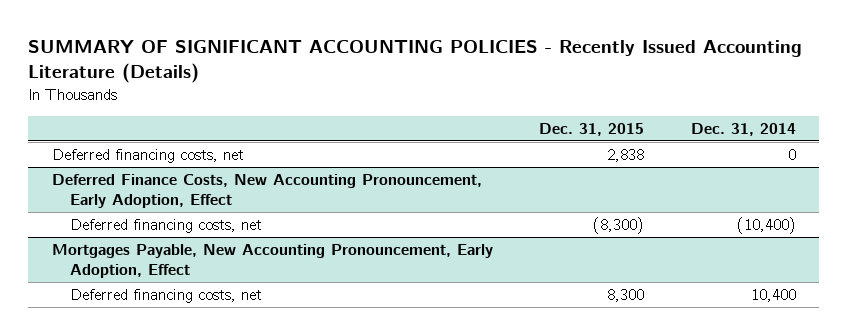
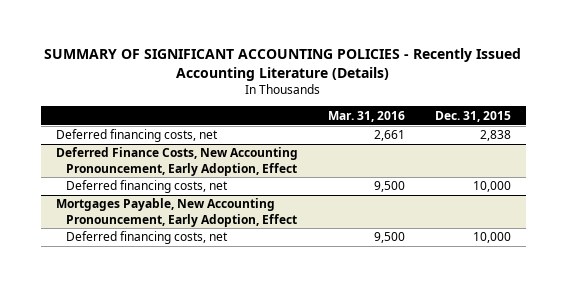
[691,122,797,136] Dec. 31, 2014 -> none
none -> [327,110,405,122] Mar. 31, 2016
[593,216,645,234] (8,300) -> [473,181,512,193] 10,000
[607,288,645,302] 8,300 -> [473,232,512,244] 10,000

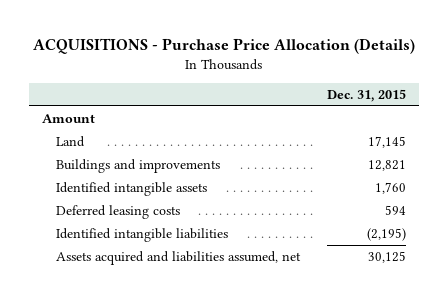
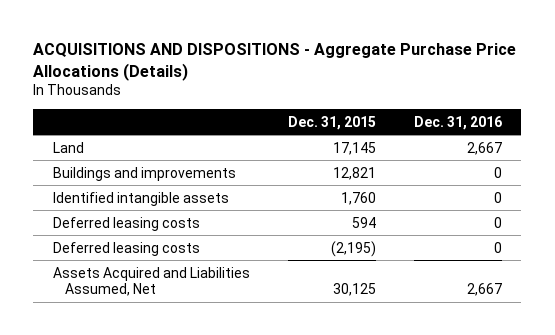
[32,38,415,55] ACQUISITIONS - Purchase Price Allocation (Details) -> [33,43,517,81] ACQUISITIONS AND DISPOSITIONS - Aggregate Purchase Price Allocations (Details)
none -> [414,115,503,130] Dec. 31, 2016
[42,114,96,124] Amount -> none
[55,228,228,243] Identified intangible liabilities -> [52,241,200,256] Deferred leasing costs
[55,251,301,266] Assets acquired and liabilities assumed, net -> [52,266,250,296] Assets Acquired and Liabilities Assumed, Net

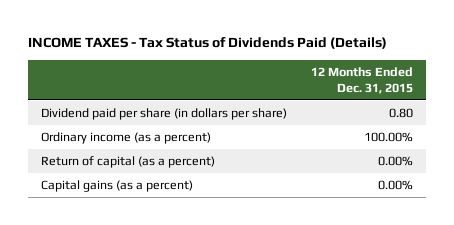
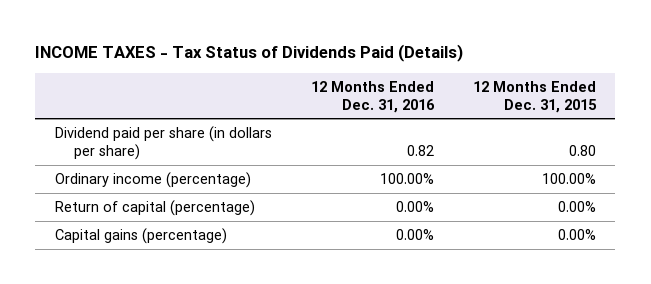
none -> [310,80,435,113] 12 Months Ended Dec. 31, 2016
[40,132,211,145] Ordinary income (as a percent) -> [54,172,251,189] Ordinary income (percentage)
[40,156,215,169] Return of capital (as a percent) -> [54,200,255,217] Return of capital (percentage)
[40,180,193,193] Capital gains (as a percent) -> [54,228,227,245] Capital gains (percentage)

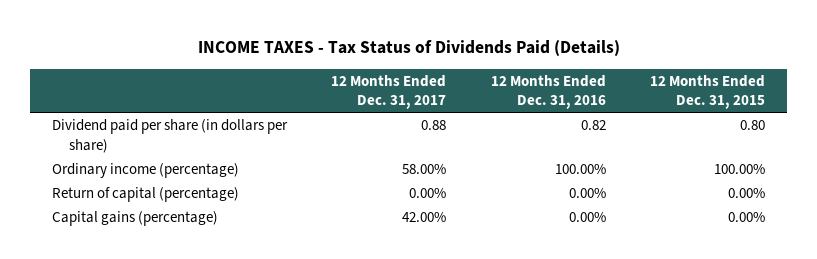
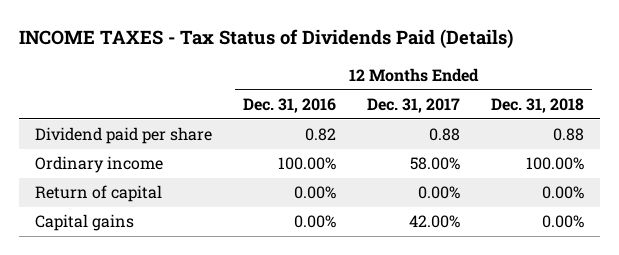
[650,74,766,110] 12 Months Ended Dec. 31, 2015 -> none
none -> [491,98,585,114] Dec. 31, 2018
[52,119,289,153] Dividend paid per share (in dollars per share) -> [34,127,212,145] Dividend paid per share
[52,163,240,179] Ordinary income (percentage) -> [34,156,163,174] Ordinary income
[52,187,240,203] Return of capital (percentage) -> [34,185,162,203] Return of capital
[52,211,219,227] Capital gains (percentage) -> [34,214,134,232] Capital gains

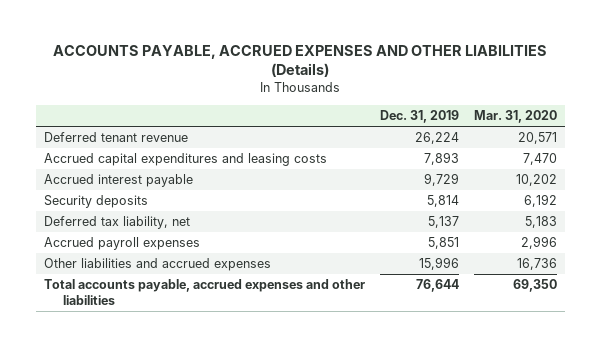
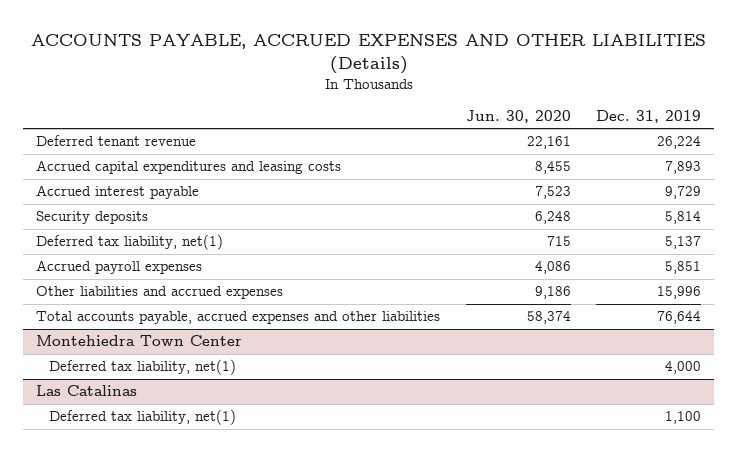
[474,110,558,124] Mar. 31, 2020 -> none
none -> [465,110,571,124] Jun. 30, 2020
[43,216,190,230] Deferred tax liability, net -> [36,234,224,251] Deferred tax liability, net(1)
none -> [36,335,243,347] Montehiedra Town Center
none -> [49,359,237,376] Deferred tax liability, net(1)
none -> [36,385,138,397] Las Catalinas
none -> [49,409,237,426] Deferred tax liability, net(1)

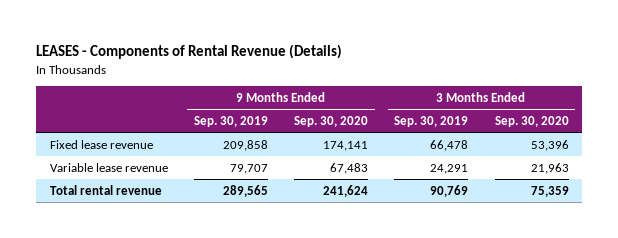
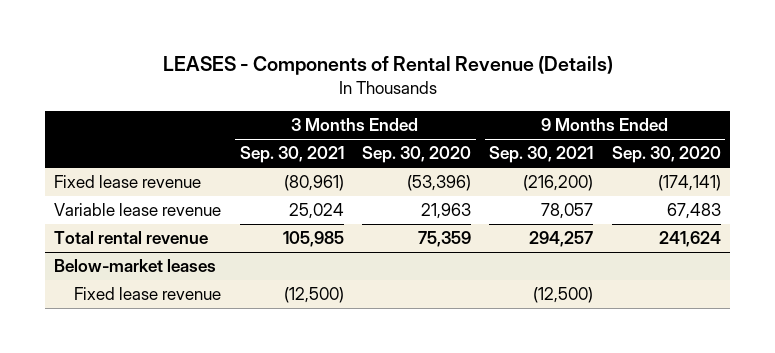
[193,115,268,127] Sep. 30, 2019 -> none
[394,115,469,127] Sep. 30, 2019 -> none
none -> [239,146,344,164] Sep. 30, 2021
none -> [489,146,594,164] Sep. 30, 2021
[323,140,369,151] 174,141 -> [657,175,721,192] (174,141)
[530,139,569,151] 53,396 -> [407,175,472,192] (53,396)
none -> [54,259,217,273] Below-market leases
none -> [73,287,221,301] Fixed lease revenue

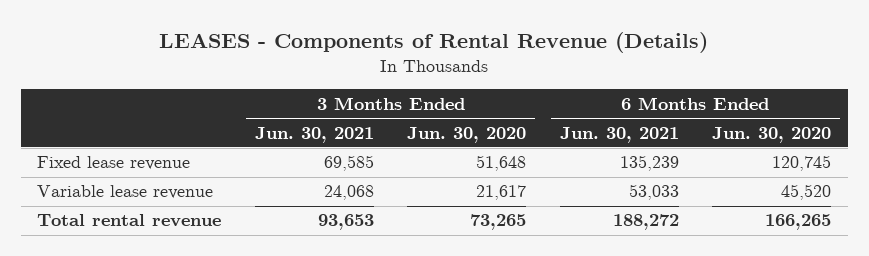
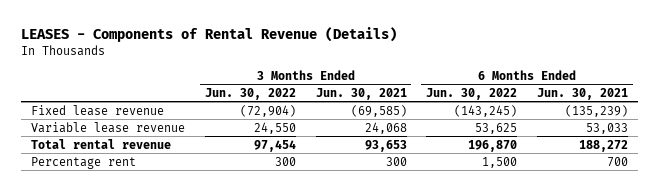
[407,126,527,143] Jun. 30, 2020 -> none
[712,126,832,143] Jun. 30, 2020 -> none
none -> [204,87,296,100] Jun. 30, 2022
none -> [426,87,518,100] Jun. 30, 2022
[323,155,374,172] 69,585 -> [350,104,407,117] (69,585)
[619,155,679,172] 135,239 -> [564,104,628,117] (135,239)
none -> [31,156,137,169] Percentage rent

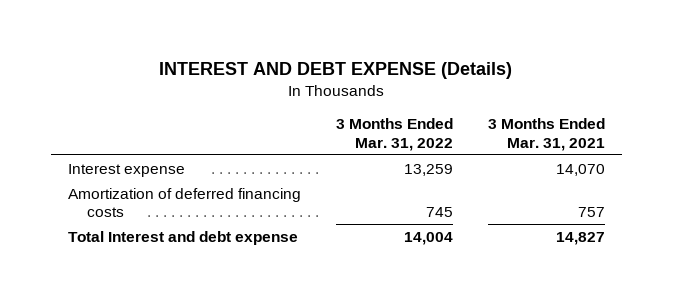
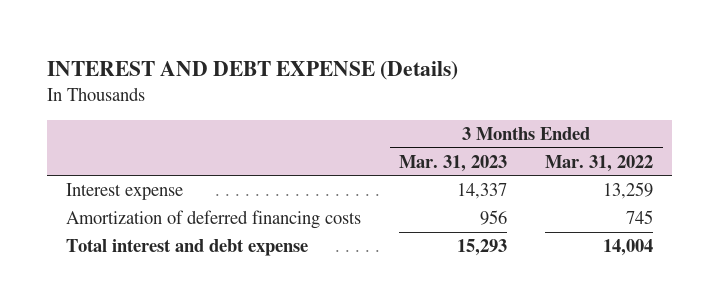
[487,117,605,151] 3 Months Ended Mar. 31, 2021 -> none
none -> [399,154,508,172] Mar. 31, 2023
[68,230,299,245] Total Interest and debt expense -> [65,239,308,257] Total interest and debt expense

